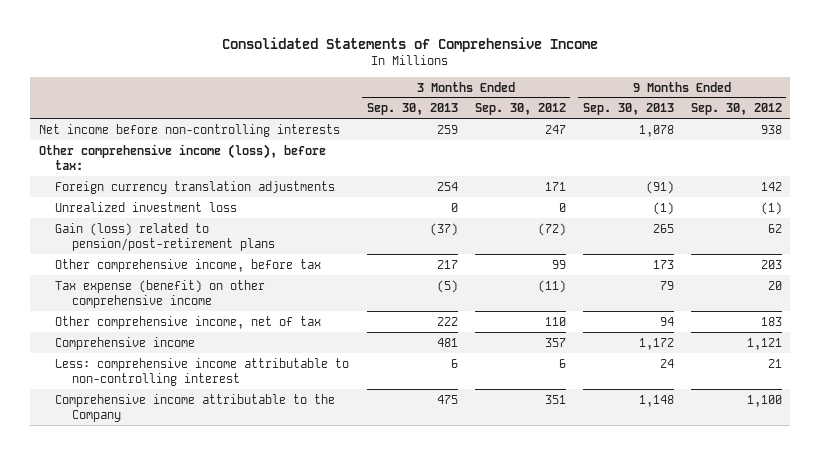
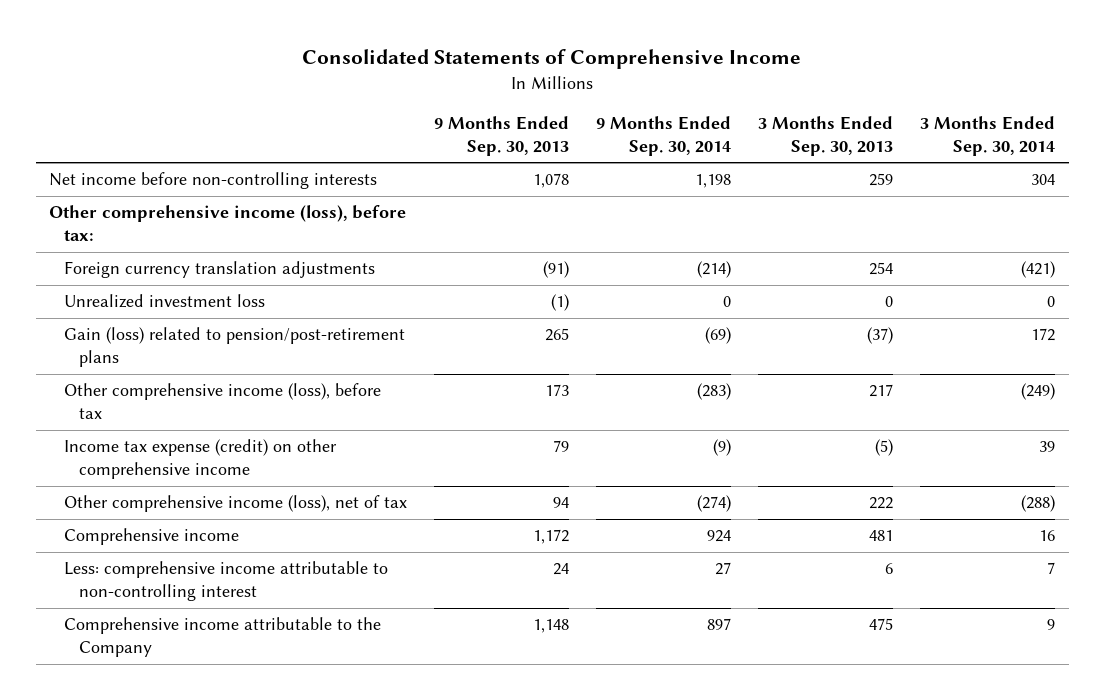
[474,103,566,116] Sep. 30, 2012 -> none
[690,103,782,116] Sep. 30, 2012 -> none
none -> [596,116,732,157] 9 Months Ended Sep. 30, 2014
none -> [920,116,1056,157] 3 Months Ended Sep. 30, 2014
[55,258,322,272] Other comprehensive income, before tax -> [64,383,382,420] Other comprehensive income (loss), before tax
[55,279,266,309] Tax expense (benefit) on other comprehensive income -> [64,439,338,480] Income tax expense (credit) on other comprehensive income
[55,315,322,329] Other comprehensive income, net of tax -> [64,495,408,513] Other comprehensive income (loss), net of tax

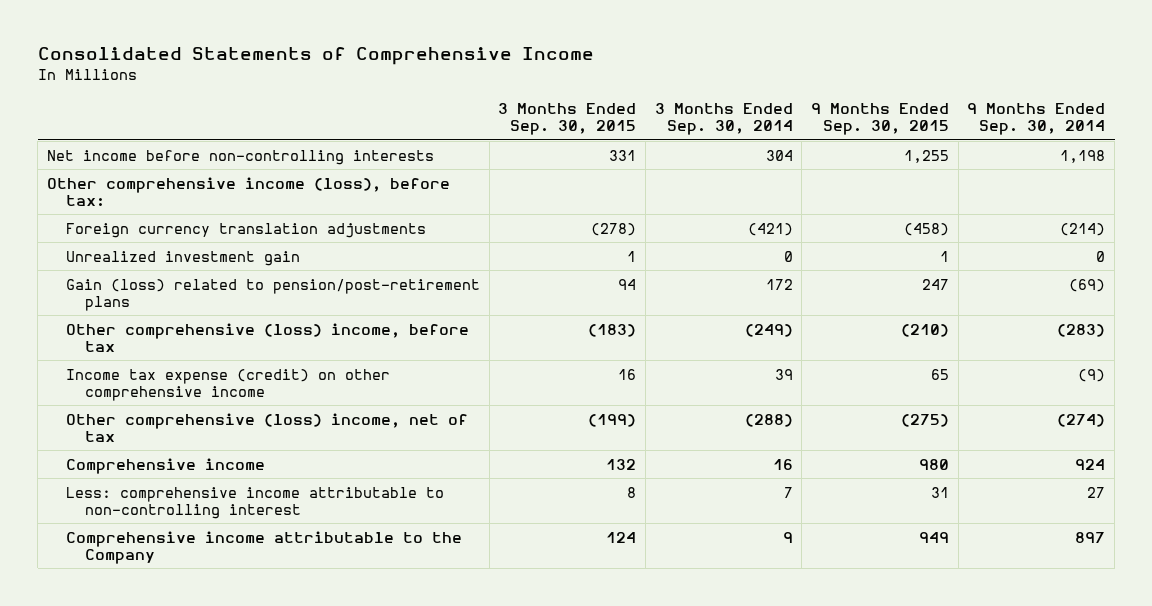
[434,116,570,157] 9 Months Ended Sep. 30, 2013 -> none
[758,116,894,157] 3 Months Ended Sep. 30, 2013 -> none
none -> [498,103,637,136] 3 Months Ended Sep. 30, 2015
none -> [810,103,949,136] 9 Months Ended Sep. 30, 2015
[64,294,266,309] Unrealized investment loss -> [65,250,300,266] Unrealized investment gain
[64,383,382,420] Other comprehensive income (loss), before tax -> [65,322,469,352] Other comprehensive (loss) income, before tax
[64,495,408,513] Other comprehensive income (loss), net of tax -> [65,412,468,442] Other comprehensive (loss) income, net of tax

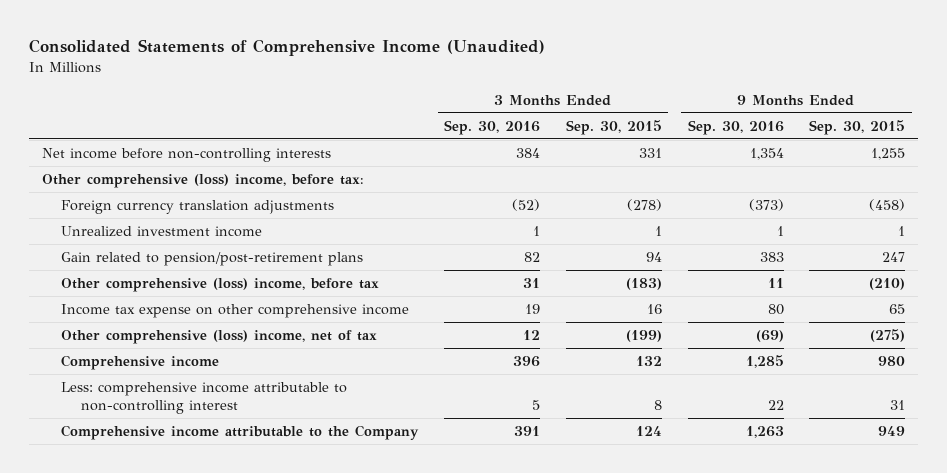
[37,47,594,66] Consolidated Statements of Comprehensive Income -> [29,39,546,57] Consolidated Statements of Comprehensive Income (Unaudited)
[654,103,793,136] 3 Months Ended Sep. 30, 2014 -> none
[967,103,1106,136] 9 Months Ended Sep. 30, 2014 -> none
none -> [444,119,541,135] Sep. 30, 2016
none -> [687,119,784,135] Sep. 30, 2016
[46,176,450,207] Other comprehensive income (loss), before tax: -> [42,174,365,189] Other comprehensive (loss) income, before tax:
[65,250,300,266] Unrealized investment gain -> [61,226,263,238] Unrealized investment income
[65,278,480,311] Gain (loss) related to pension/post-retirement plans -> [61,252,364,267] Gain related to pension/post-retirement plans
[65,368,390,401] Income tax expense (credit) on other comprehensive income -> [61,304,410,319] Income tax expense on other comprehensive income

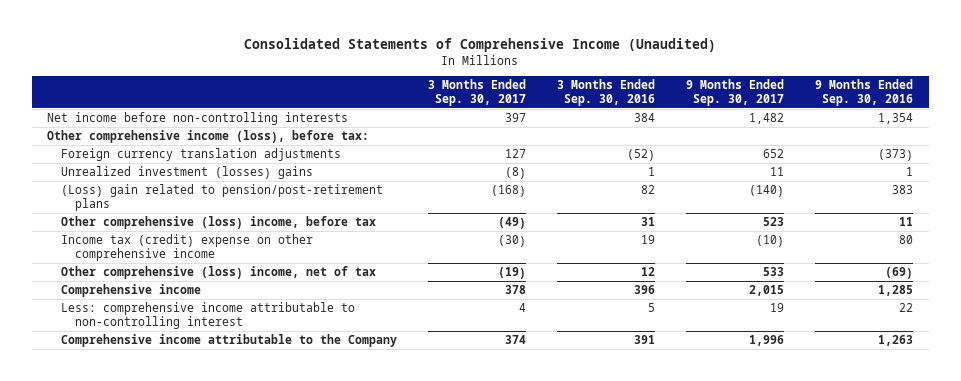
[565,119,662,135] Sep. 30, 2015 -> none
[809,119,906,135] Sep. 30, 2015 -> none
none -> [428,79,527,106] 3 Months Ended Sep. 30, 2017
none -> [686,79,785,106] 9 Months Ended Sep. 30, 2017
[42,174,365,189] Other comprehensive (loss) income, before tax: -> [47,130,370,144] Other comprehensive income (loss), before tax:
[61,226,263,238] Unrealized investment income -> [61,166,314,180] Unrealized investment (losses) gains
[61,252,364,267] Gain related to pension/post-retirement plans -> [61,184,384,211] (Loss) gain related to pension/post-retirement plans
[61,304,410,319] Income tax expense on other comprehensive income -> [61,234,314,261] Income tax (credit) expense on other comprehensive income

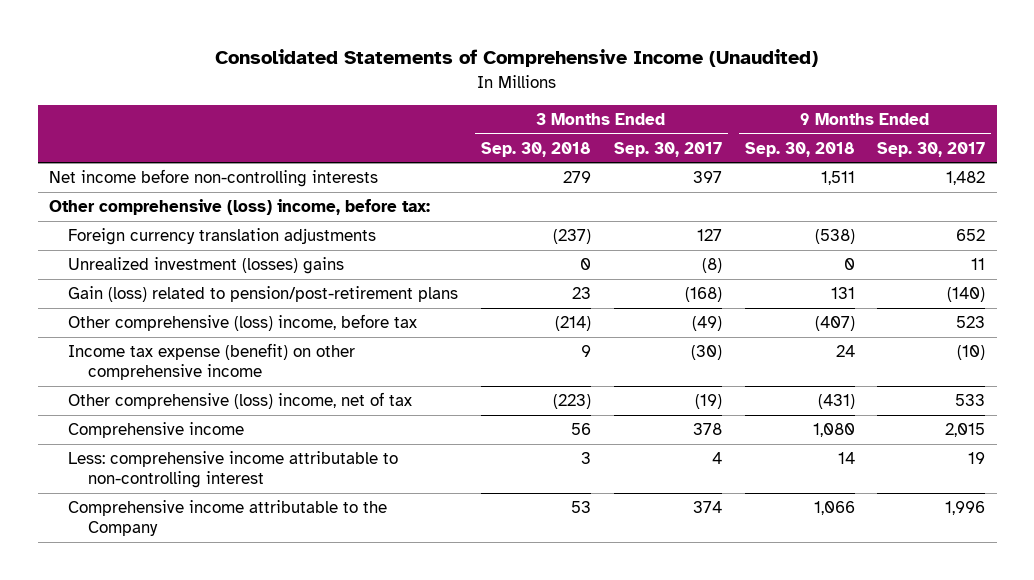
[557,79,656,106] 3 Months Ended Sep. 30, 2016 -> none
[815,79,914,106] 9 Months Ended Sep. 30, 2016 -> none
none -> [481,141,592,157] Sep. 30, 2018
none -> [744,141,855,157] Sep. 30, 2018
[47,130,370,144] Other comprehensive income (loss), before tax: -> [48,199,430,216] Other comprehensive (loss) income, before tax:
[61,184,384,211] (Loss) gain related to pension/post-retirement plans -> [68,286,459,303] Gain (loss) related to pension/post-retirement plans
[61,234,314,261] Income tax (credit) expense on other comprehensive income -> [68,343,356,381] Income tax expense (benefit) on other comprehensive income

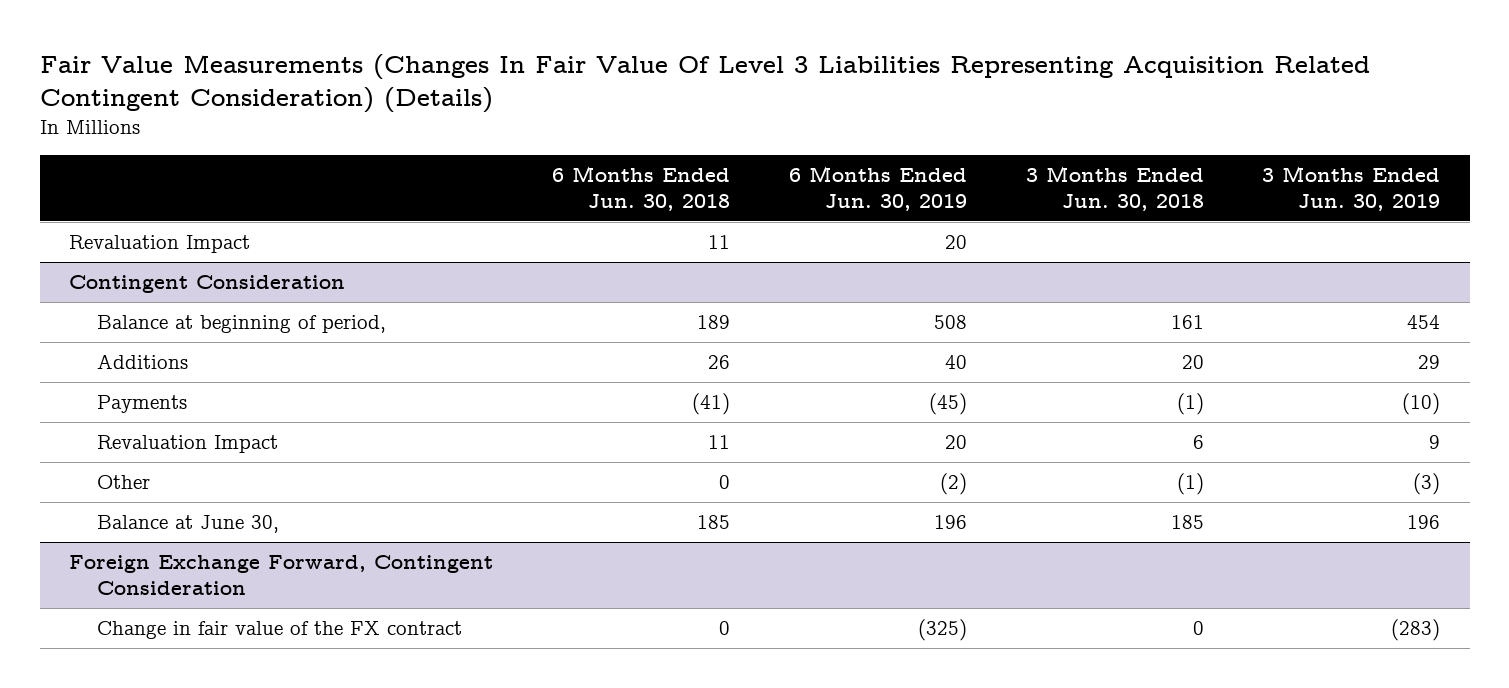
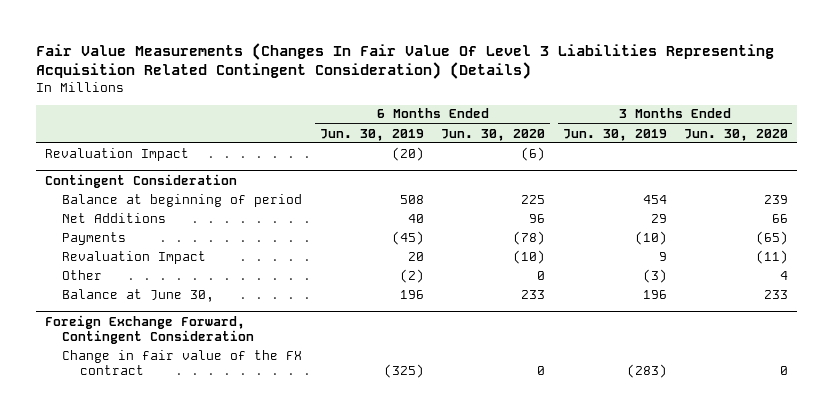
[551,166,730,212] 6 Months Ended Jun. 30, 2018 -> none
[1025,166,1204,212] 3 Months Ended Jun. 30, 2018 -> none
none -> [441,128,546,141] Jun. 30, 2020
none -> [683,128,788,141] Jun. 30, 2020
[944,235,967,250] 20 -> [391,146,424,161] (20)
[96,315,386,334] Balance at beginning of period, -> [62,193,303,207] Balance at beginning of period
[96,354,188,370] Additions -> [62,212,167,223] Net Additions

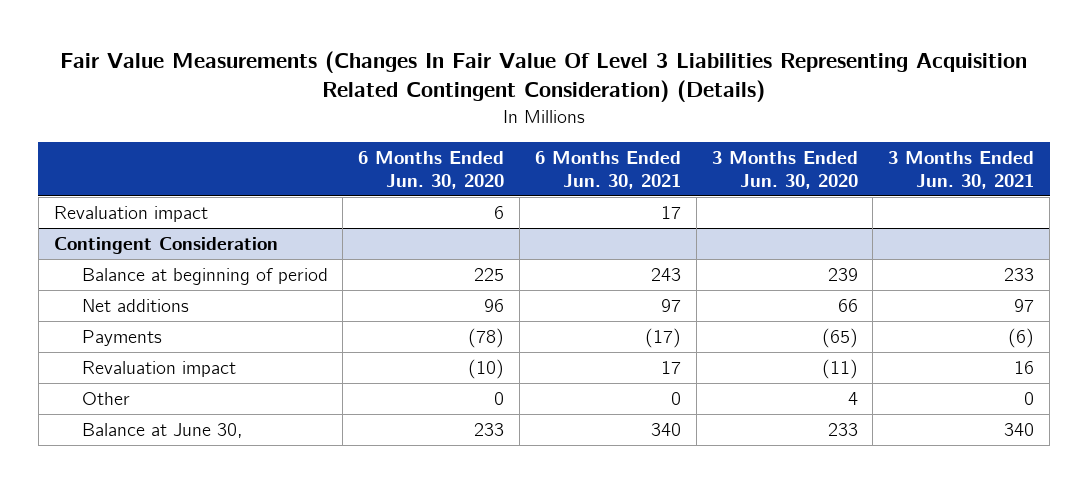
[319,128,424,141] Jun. 30, 2019 -> none
[562,128,667,141] Jun. 30, 2019 -> none
none -> [534,150,681,189] 6 Months Ended Jun. 30, 2021
none -> [888,150,1035,189] 3 Months Ended Jun. 30, 2021
[45,147,190,161] Revaluation Impact -> [53,206,208,223] Revaluation impact
[521,146,546,161] (6) -> [494,206,505,220] 6
[62,212,167,223] Net Additions -> [81,299,189,313] Net additions
[62,250,207,264] Revaluation Impact -> [81,361,236,378] Revaluation impact
[45,314,255,344] Foreign Exchange Forward, Contingent Consideration -> none
[62,349,303,376] Change in fair value of the FX contract -> none

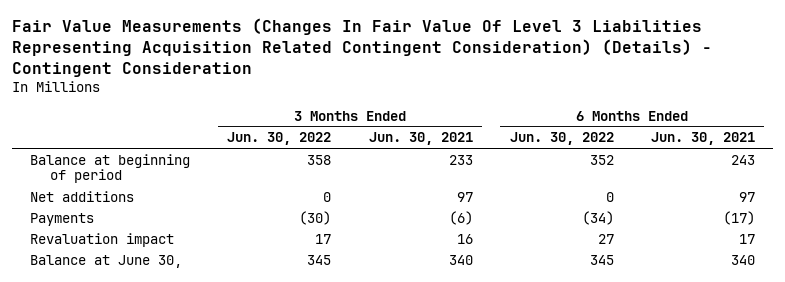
[60,50,1028,103] Fair Value Measurements (Changes In Fair Value Of Level 3 Liabilities Representing Acquisition Related Contingent Consideration) (Details) -> [11,18,712,77] Fair Value Measurements (Changes In Fair Value Of Level 3 Liabilities Representing Acquisition Related Contingent Consideration) (Details) - Contingent Consideration
[358,150,505,189] 6 Months Ended Jun. 30, 2020 -> none
[711,150,858,189] 3 Months Ended Jun. 30, 2020 -> none
none -> [227,132,332,146] Jun. 30, 2022
none -> [509,132,614,146] Jun. 30, 2022
[53,206,208,223] Revaluation impact -> none
[53,237,278,255] Contingent Consideration -> none
[81,392,130,406] Other -> none

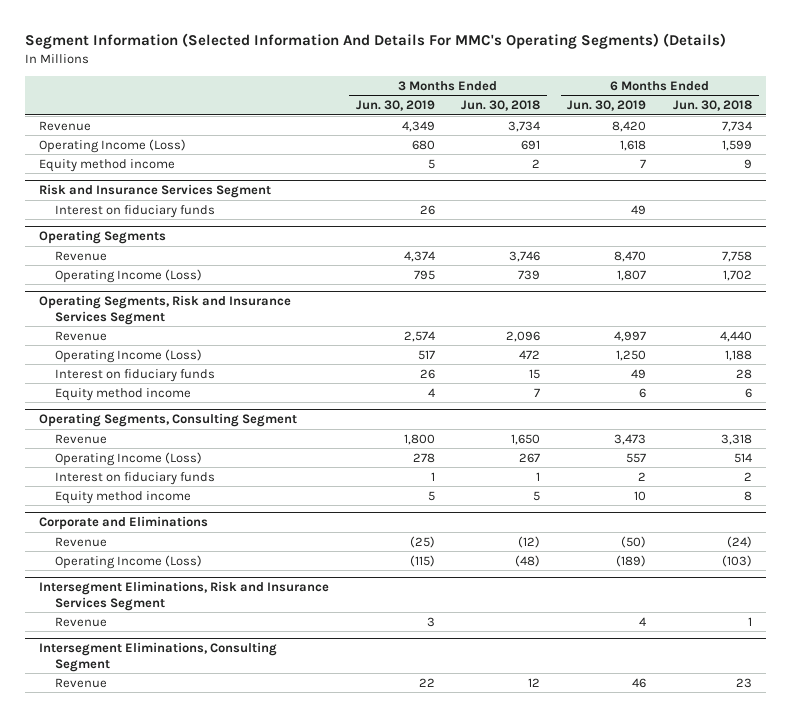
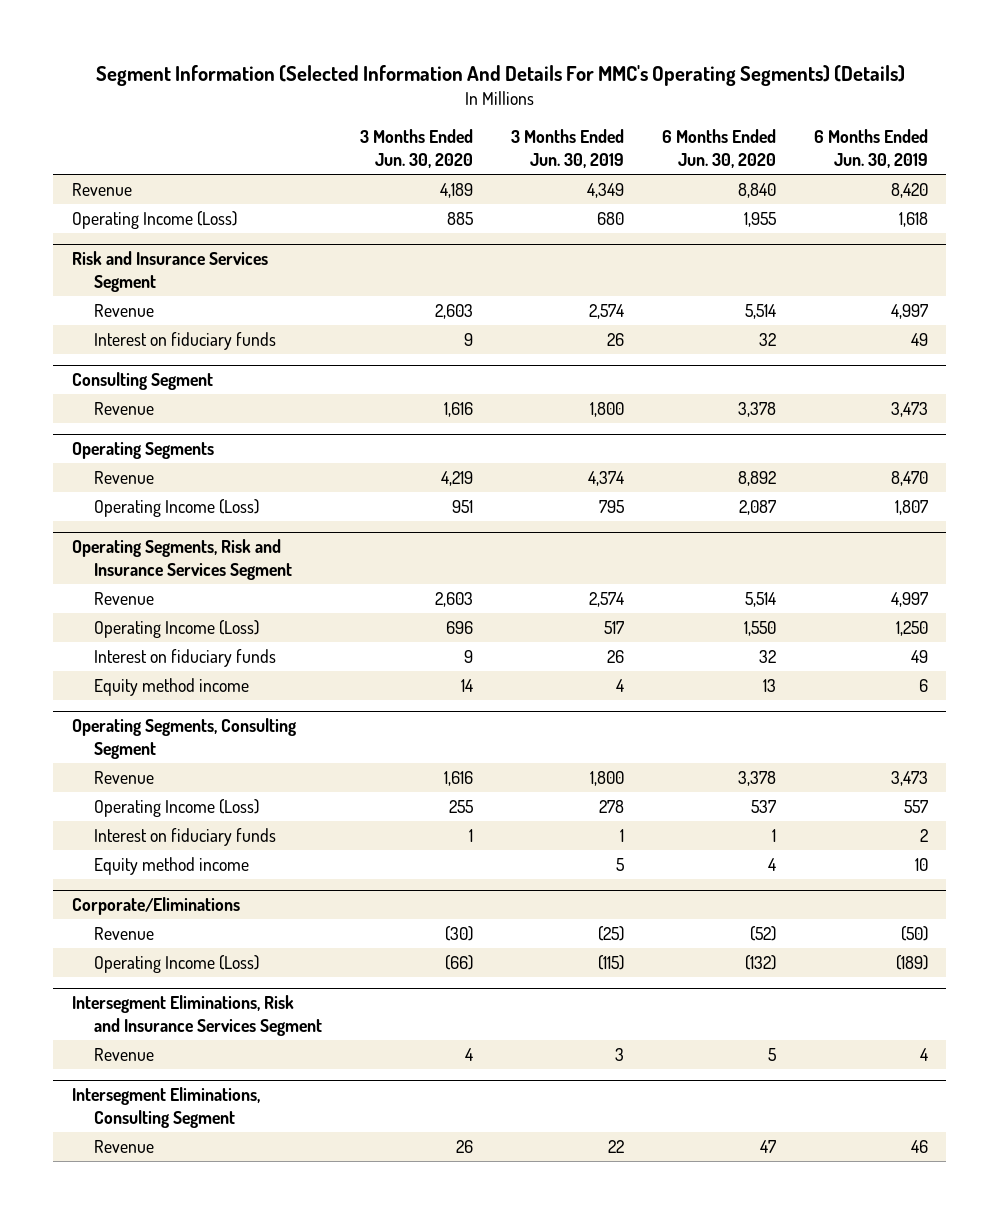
[461,100,541,112] Jun. 30, 2018 -> none
[673,100,753,112] Jun. 30, 2018 -> none
none -> [360,129,474,169] 3 Months Ended Jun. 30, 2020
none -> [661,129,776,169] 6 Months Ended Jun. 30, 2020
[38,158,175,172] Equity method income -> none
none -> [94,303,155,317] Revenue
none -> [72,372,214,391] Consulting Segment
none -> [94,401,155,415] Revenue
[38,516,208,531] Corporate and Eliminations -> [72,897,241,916] Corporate/Eliminations

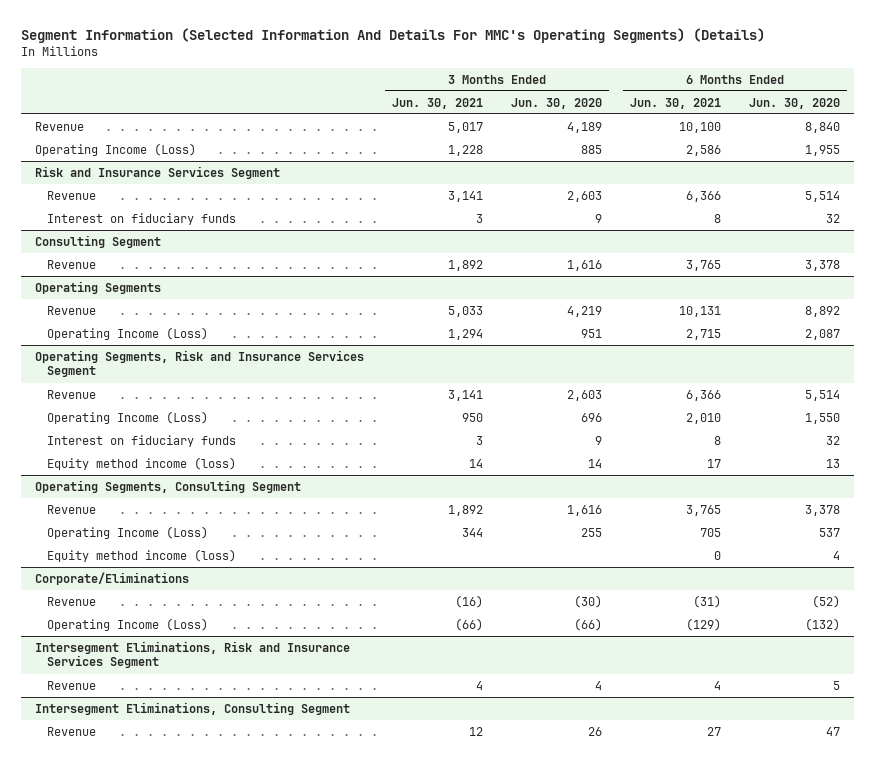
[510,129,624,169] 3 Months Ended Jun. 30, 2019 -> none
[813,129,928,169] 6 Months Ended Jun. 30, 2019 -> none
none -> [392,97,484,109] Jun. 30, 2021
none -> [630,97,722,109] Jun. 30, 2021
[94,677,250,696] Equity method income -> [46,456,236,470] Equity method income (loss)
[94,827,277,846] Interest on fiduciary funds -> none
[94,856,250,875] Equity method income -> [46,548,236,562] Equity method income (loss)

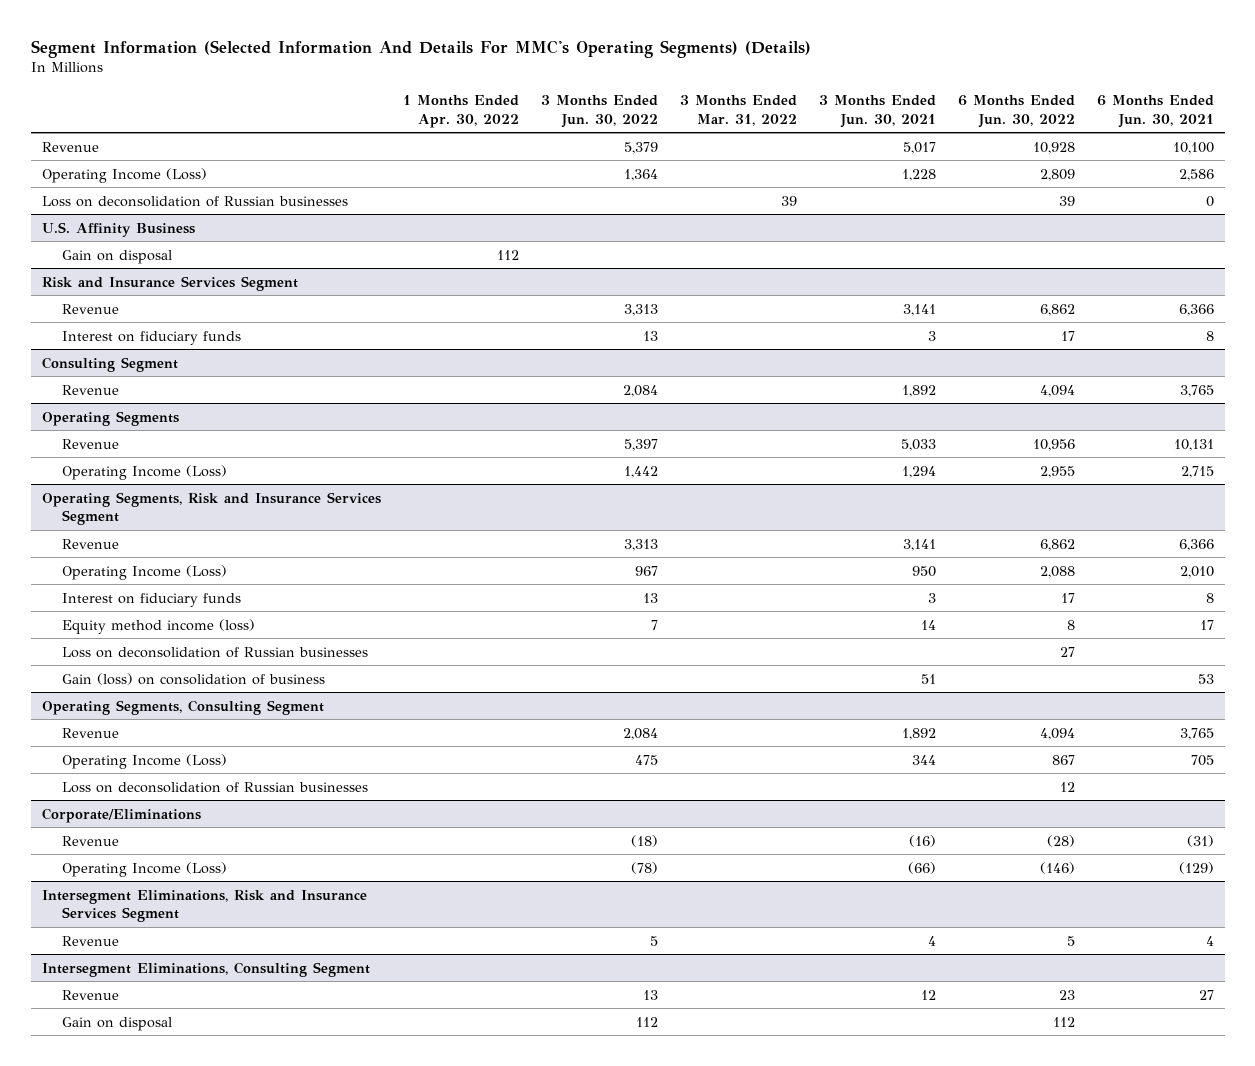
[511,97,603,109] Jun. 30, 2020 -> none
[749,97,841,109] Jun. 30, 2020 -> none
none -> [402,95,519,128] 1 Months Ended Apr. 30, 2022
none -> [540,95,658,128] 3 Months Ended Jun. 30, 2022
none -> [679,95,797,126] 3 Months Ended Mar. 31, 2022
none -> [957,95,1075,128] 6 Months Ended Jun. 30, 2022
none -> [41,195,348,207] Loss on deconsolidation of Russian businesses
none -> [41,221,195,237] U.S. Affinity Business
none -> [62,249,173,264] Gain on disposal
none -> [62,646,369,658] Loss on deconsolidation of Russian businesses
none -> [62,672,326,685] Gain (loss) on consolidation of business
[46,548,236,562] Equity method income (loss) -> none
none -> [62,781,369,793] Loss on deconsolidation of Russian businesses
none -> [62,1016,173,1031] Gain on disposal

